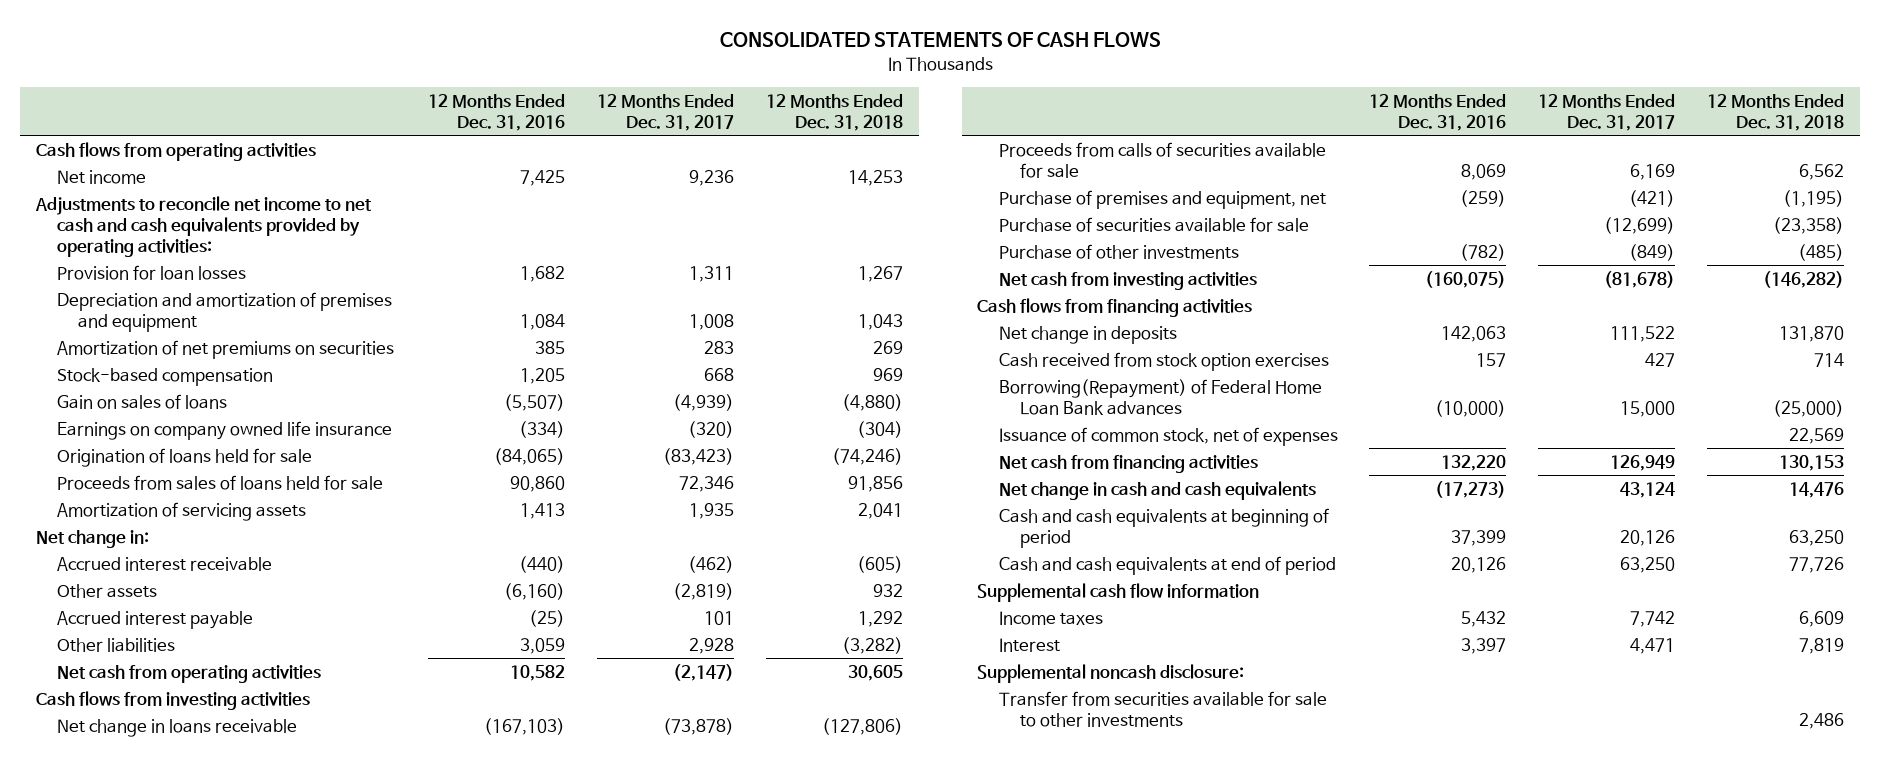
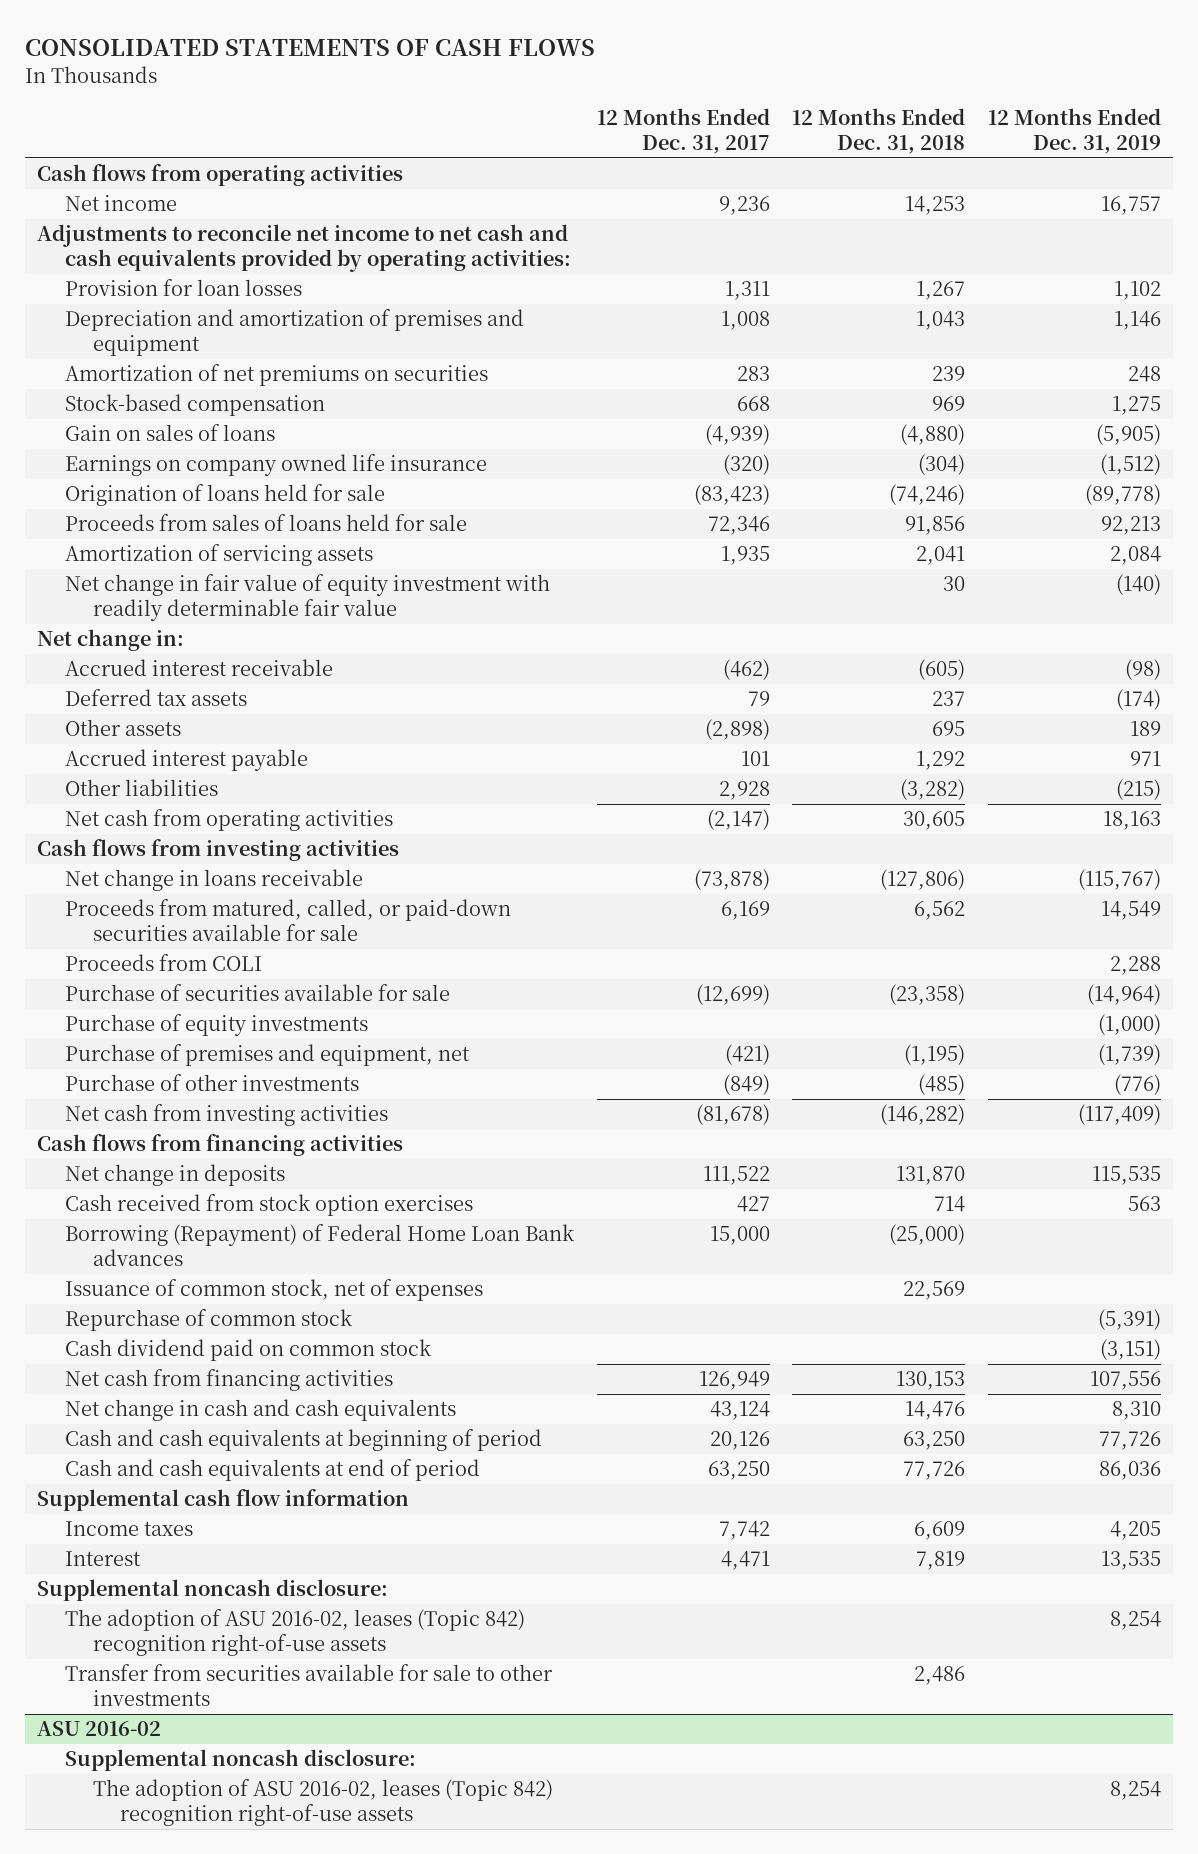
[428,93,566,132] 12 Months Ended Dec. 31, 2016 -> none
none -> [988,108,1162,154] 12 Months Ended Dec. 31, 2019
[872,340,903,354] 269 -> [932,366,966,382] 239
none -> [64,574,550,621] Net change in fair value of equity investment with readily determinable fair value
none -> [64,689,247,707] Deferred tax assets
[672,582,734,600] (2,819) -> [704,719,770,741] (2,898)
[872,583,903,597] 932 -> [932,721,966,737] 695
[998,141,1326,178] Proceeds from calls of securities available for sale -> [64,899,511,941] Proceeds from matured, called, or paid-down securities available for sale
none -> [64,954,262,972] Proceeds from COLI
none -> [64,1014,368,1037] Purchase of equity investments
[998,189,1326,209] Purchase of premises and equipment, net -> [64,1044,470,1067] Purchase of premises and equipment, net
[998,378,1322,415] Borrowing(Repayment) of Federal Home Loan Bank advances -> [64,1224,575,1266] Borrowing (Repayment) of Federal Home Loan Bank advances
none -> [64,1309,353,1332] Repurchase of common stock
none -> [64,1339,432,1362] Cash dividend paid on common stock
none -> [64,1609,525,1656] The adoption of ASU 2016-02, leases (Topic 842) recognition right-of-use assets
none -> [36,1721,161,1737] ASU 2016-02
none -> [64,1749,416,1772] Supplemental noncash disclosure:
none -> [92,1779,553,1826] The adoption of ASU 2016-02, leases (Topic 842) recognition right-of-use assets

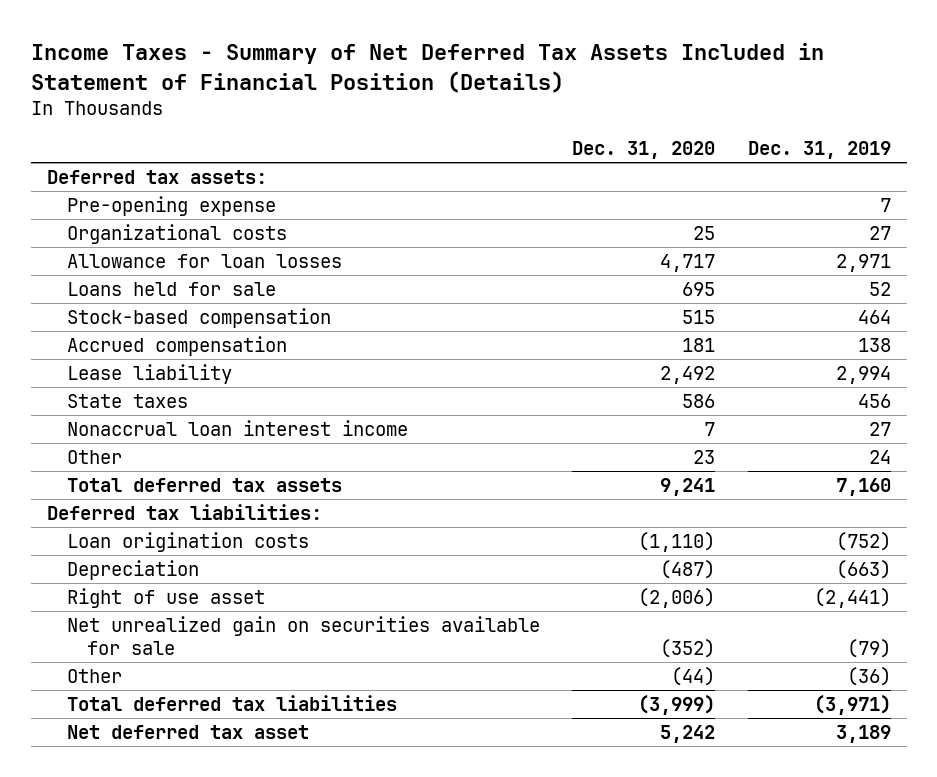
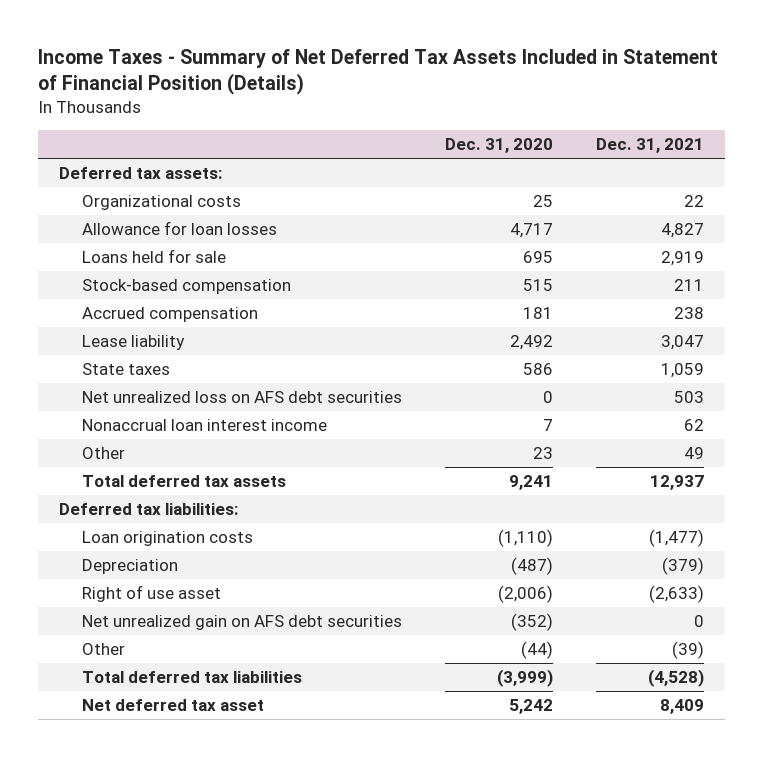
[747,141,891,160] Dec. 31, 2019 -> none
none -> [595,138,704,154] Dec. 31, 2021
[66,195,276,216] Pre-opening expense -> none
none -> [82,391,403,404] Net unrealized loss on AFS debt securities
[66,615,540,655] Net unrealized gain on securities available for sale -> [82,615,403,631] Net unrealized gain on AFS debt securities

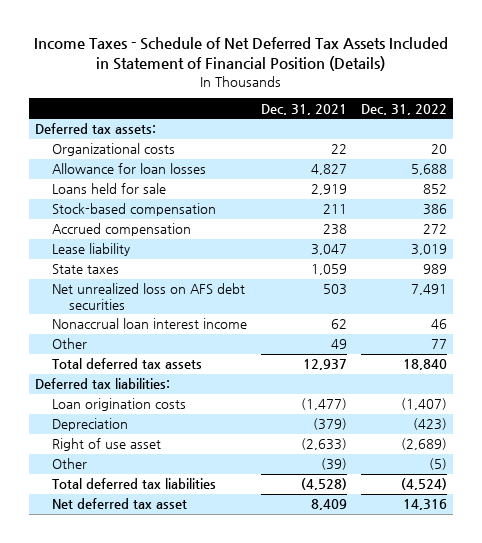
[37,49,718,96] Income Taxes - Summary of Net Deferred Tax Assets Included in Statement of Financial Position (Details) -> [34,37,449,72] Income Taxes - Schedule of Net Deferred Tax Assets Included in Statement of Financial Position (Details)
[445,138,554,154] Dec. 31, 2020 -> none
none -> [360,103,447,115] Dec. 31, 2022
[82,615,403,631] Net unrealized gain on AFS debt securities -> none

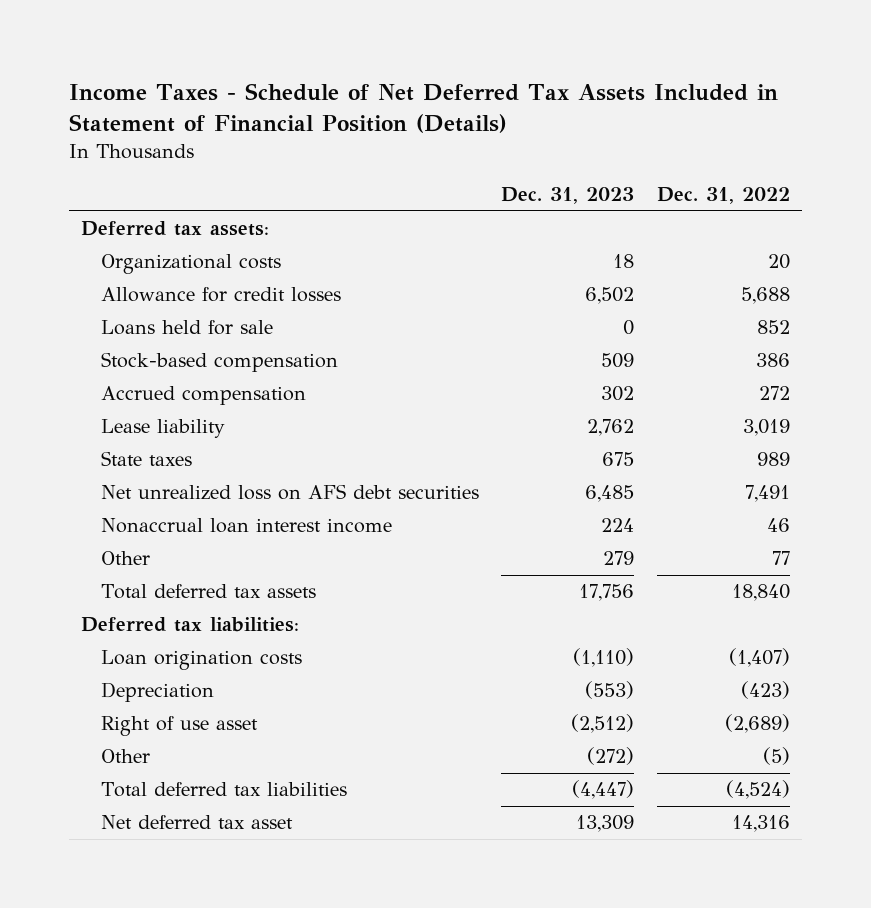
[260,103,347,115] Dec. 31, 2021 -> none
none -> [501,187,635,205] Dec. 31, 2023
[52,163,207,175] Allowance for loan losses -> [100,287,341,303] Allowance for credit losses

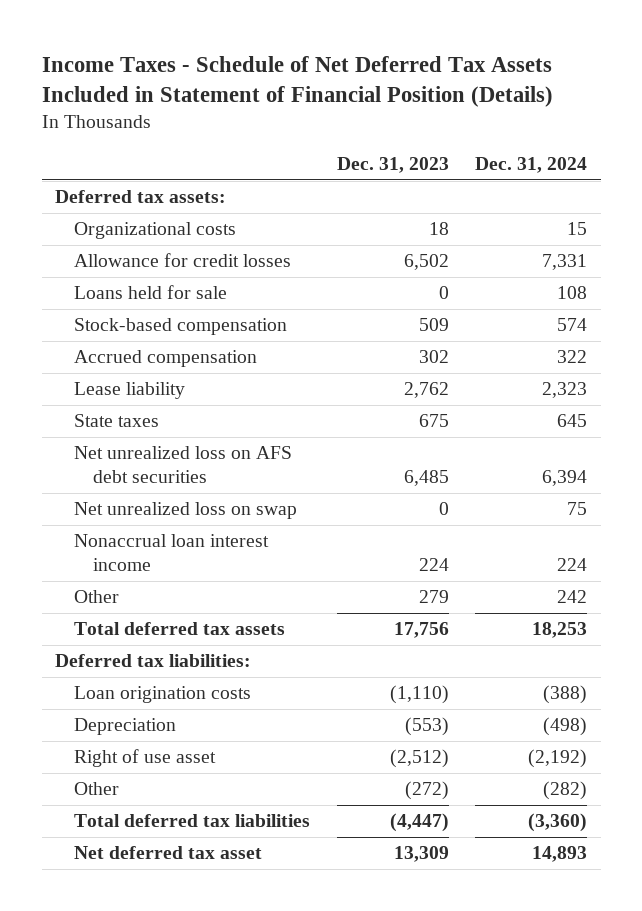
[657,187,791,205] Dec. 31, 2022 -> none
none -> [475,157,588,174] Dec. 31, 2024
none -> [74,502,298,520] Net unrealized loss on swap

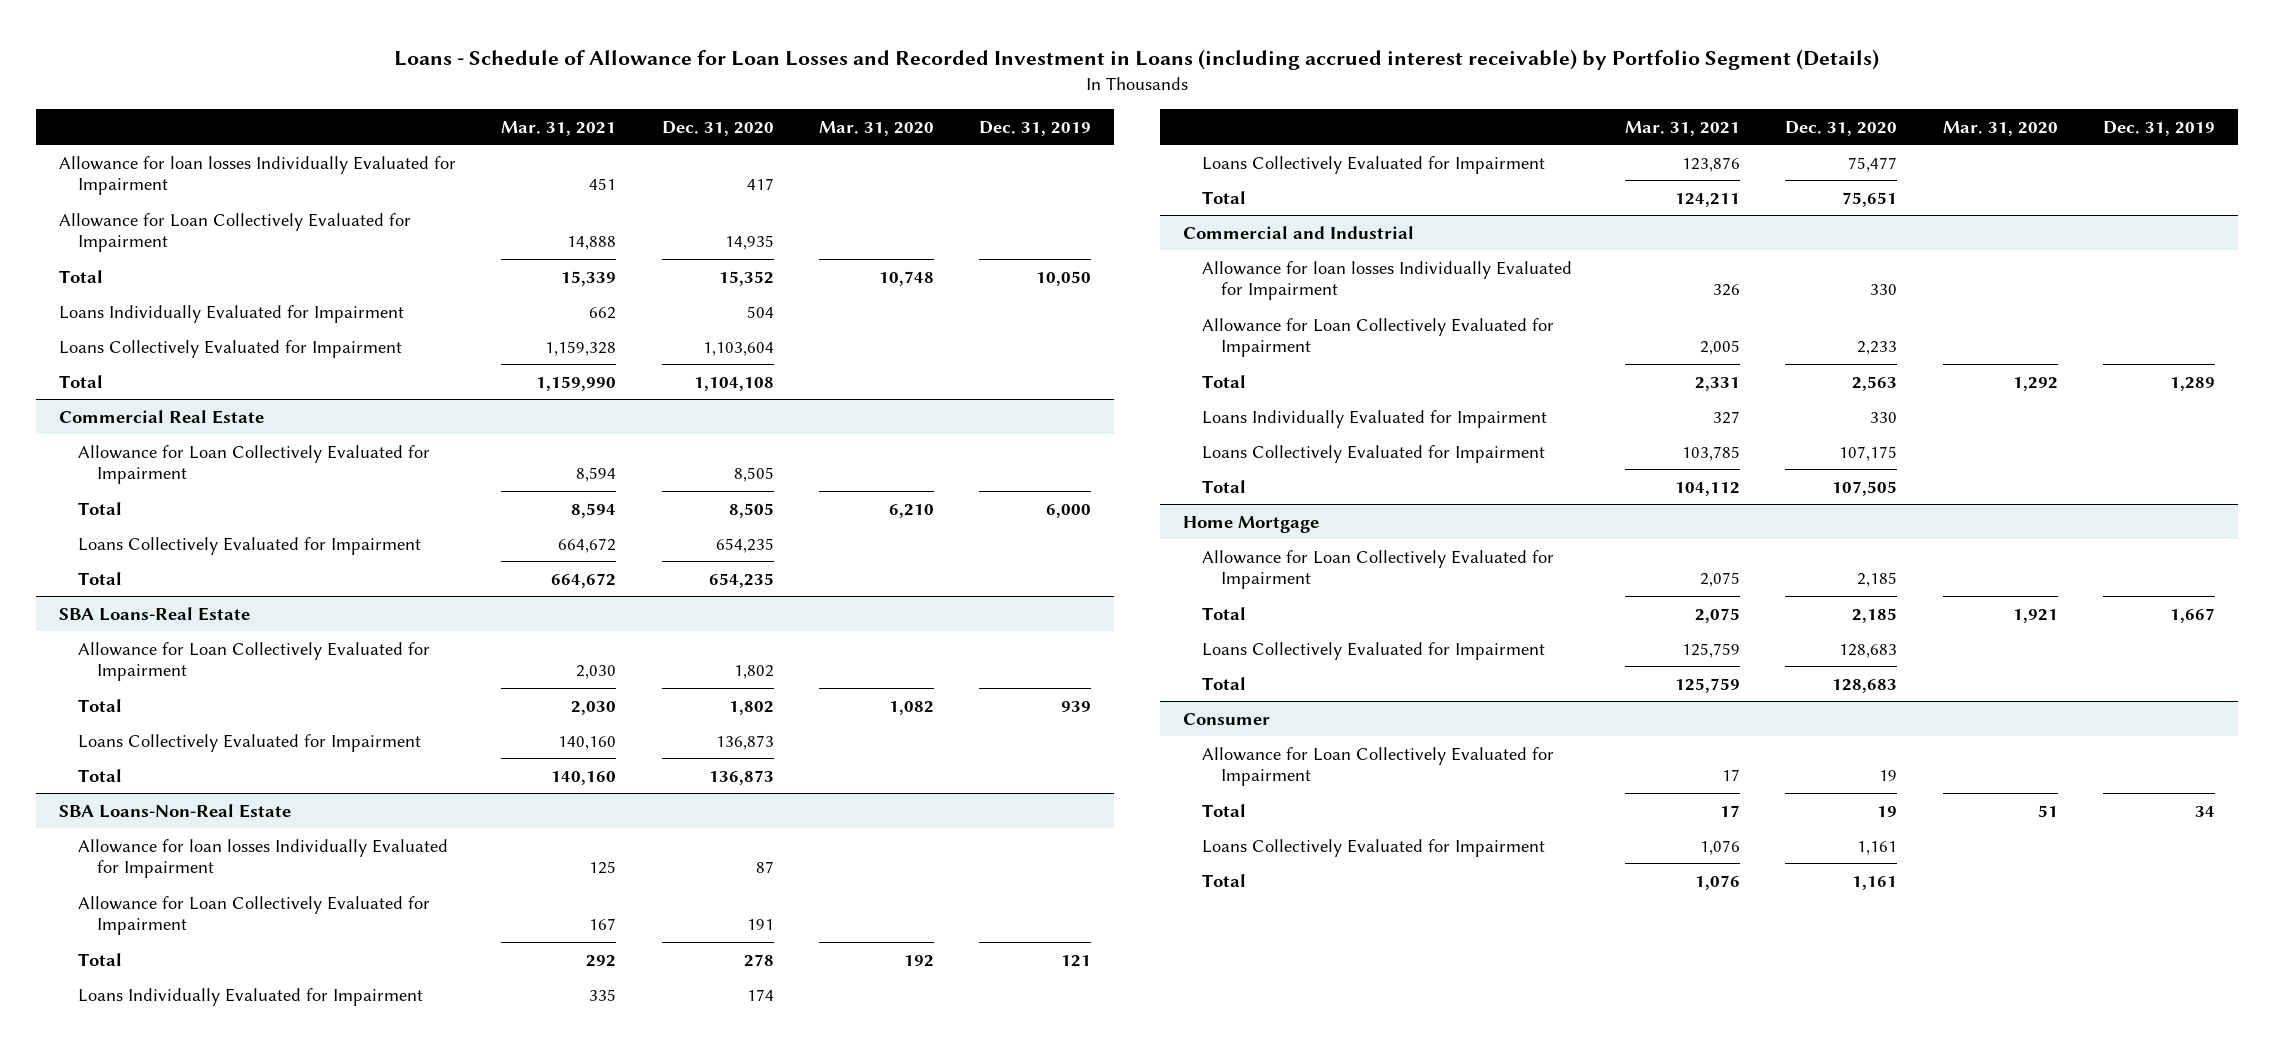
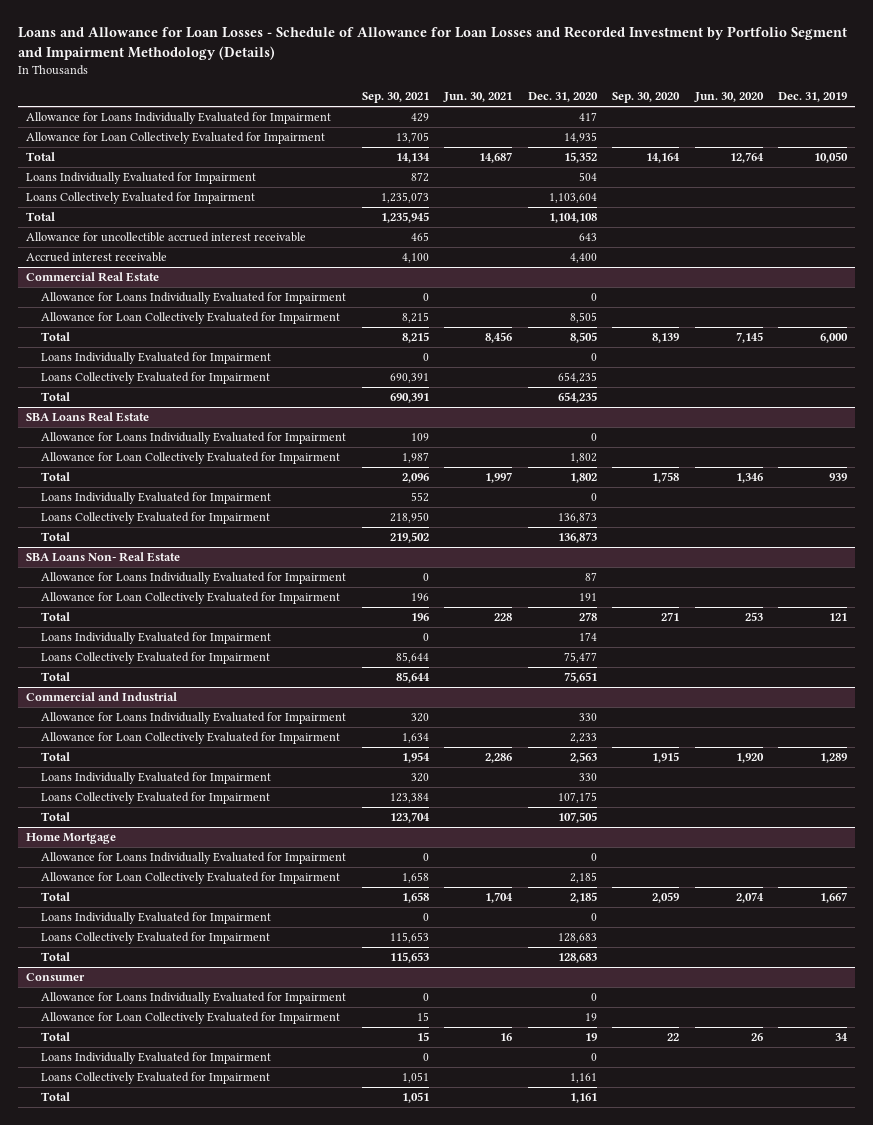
[393,49,1879,71] Loans - Schedule of Allowance for Loan Losses and Recorded Investment in Loans (including accrued interest receivable) by Portfolio Segment (Details) -> [17,26,847,60] Loans and Allowance for Loan Losses - Schedule of Allowance for Loan Losses and Recorded Investment by Portfolio Segment and Impairment Methodology (Details)
[501,120,617,136] Mar. 31, 2021 -> none
[818,120,934,136] Mar. 31, 2020 -> none
none -> [361,92,429,104] Sep. 30, 2021
none -> [443,92,513,103] Jun. 30, 2021
none -> [612,92,681,104] Sep. 30, 2020
none -> [693,92,764,103] Jun. 30, 2020
[58,155,456,196] Allowance for loan losses Individually Evaluated for Impairment -> [25,111,331,124] Allowance for Loans Individually Evaluated for Impairment
none -> [25,231,306,242] Allowance for uncollectible accrued interest receivable
none -> [25,251,167,262] Accrued interest receivable
none -> [41,291,347,304] Allowance for Loans Individually Evaluated for Impairment
none -> [41,351,272,364] Loans Individually Evaluated for Impairment
[58,606,250,621] SBA Loans-Real Estate -> [25,411,149,422] SBA Loans Real Estate
none -> [41,431,347,444] Allowance for Loans Individually Evaluated for Impairment
none -> [41,491,272,504] Loans Individually Evaluated for Impairment
[58,803,291,818] SBA Loans-Non-Real Estate -> [25,551,180,562] SBA Loans Non- Real Estate
[77,838,448,879] Allowance for loan losses Individually Evaluated for Impairment -> [41,571,347,584] Allowance for Loans Individually Evaluated for Impairment
[1201,260,1572,301] Allowance for loan losses Individually Evaluated for Impairment -> [41,711,347,724] Allowance for Loans Individually Evaluated for Impairment
none -> [41,851,347,864] Allowance for Loans Individually Evaluated for Impairment
none -> [41,911,272,924] Loans Individually Evaluated for Impairment
none -> [41,991,347,1004] Allowance for Loans Individually Evaluated for Impairment
none -> [41,1051,272,1064] Loans Individually Evaluated for Impairment

